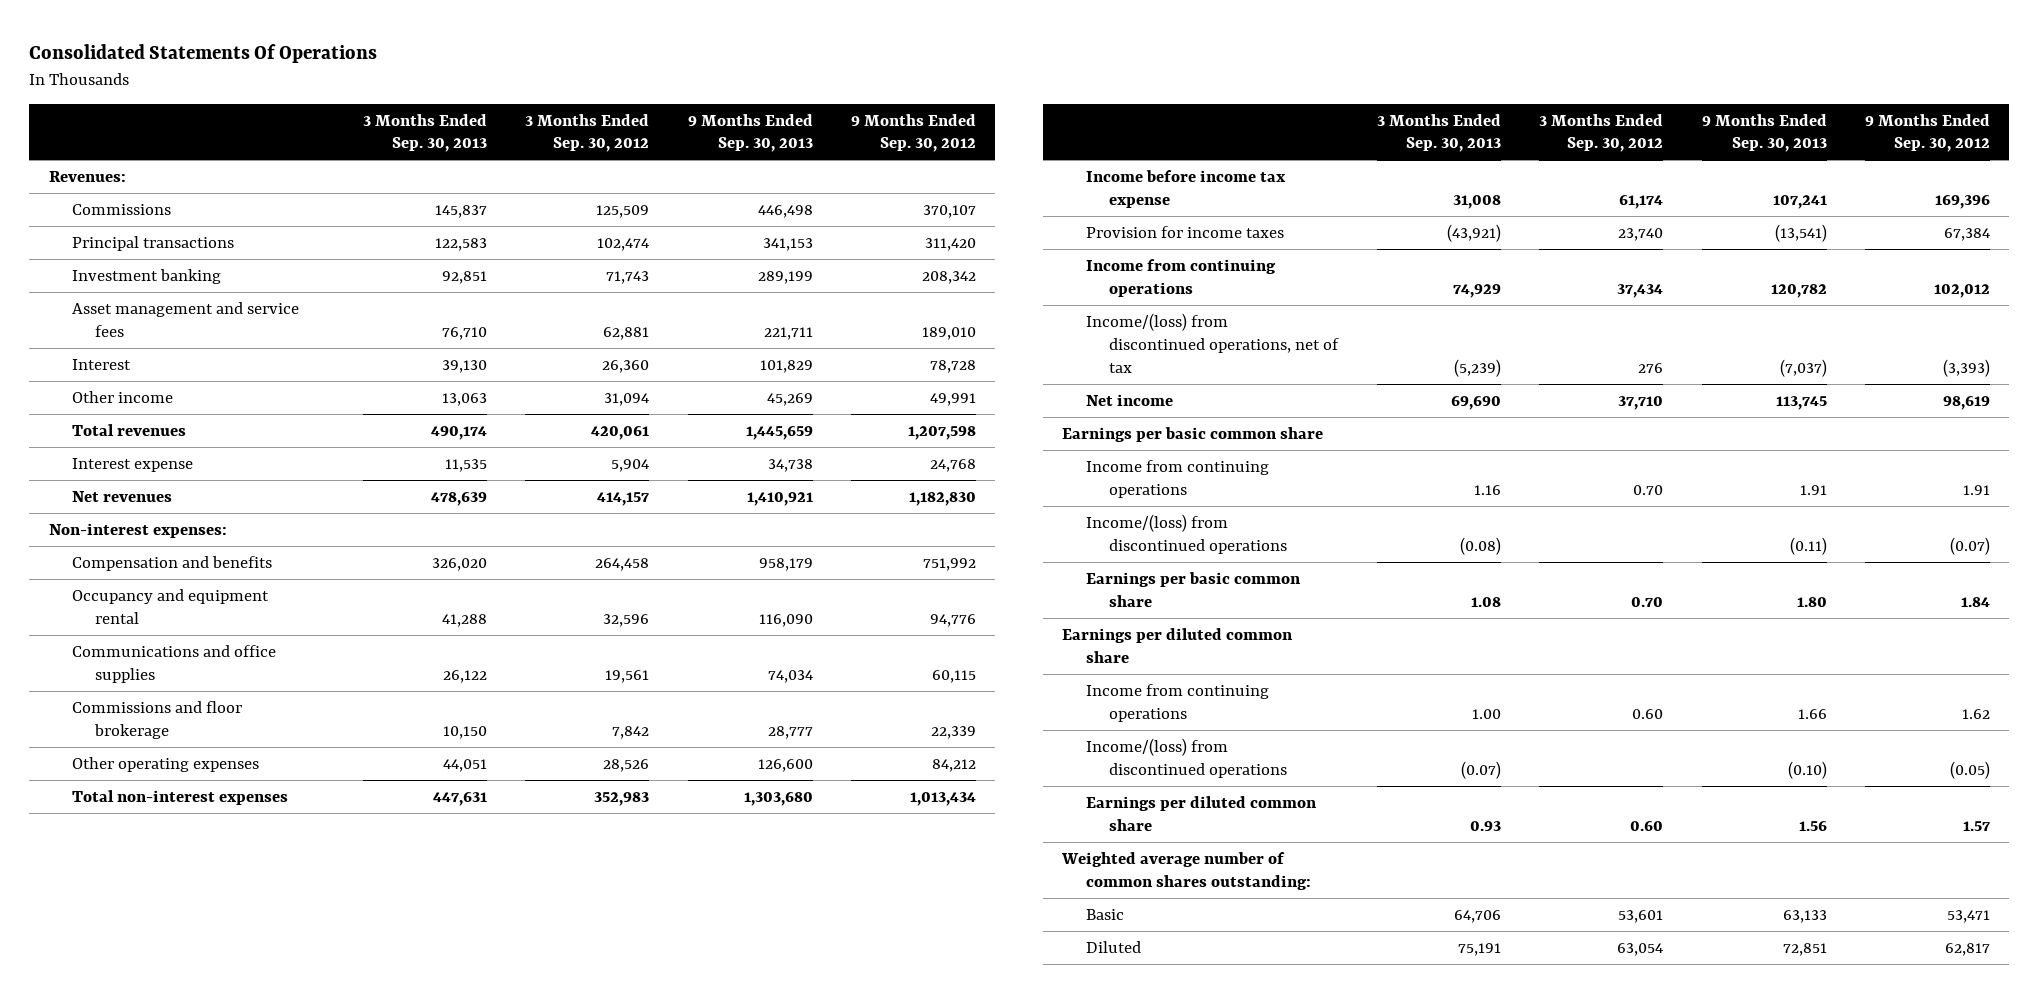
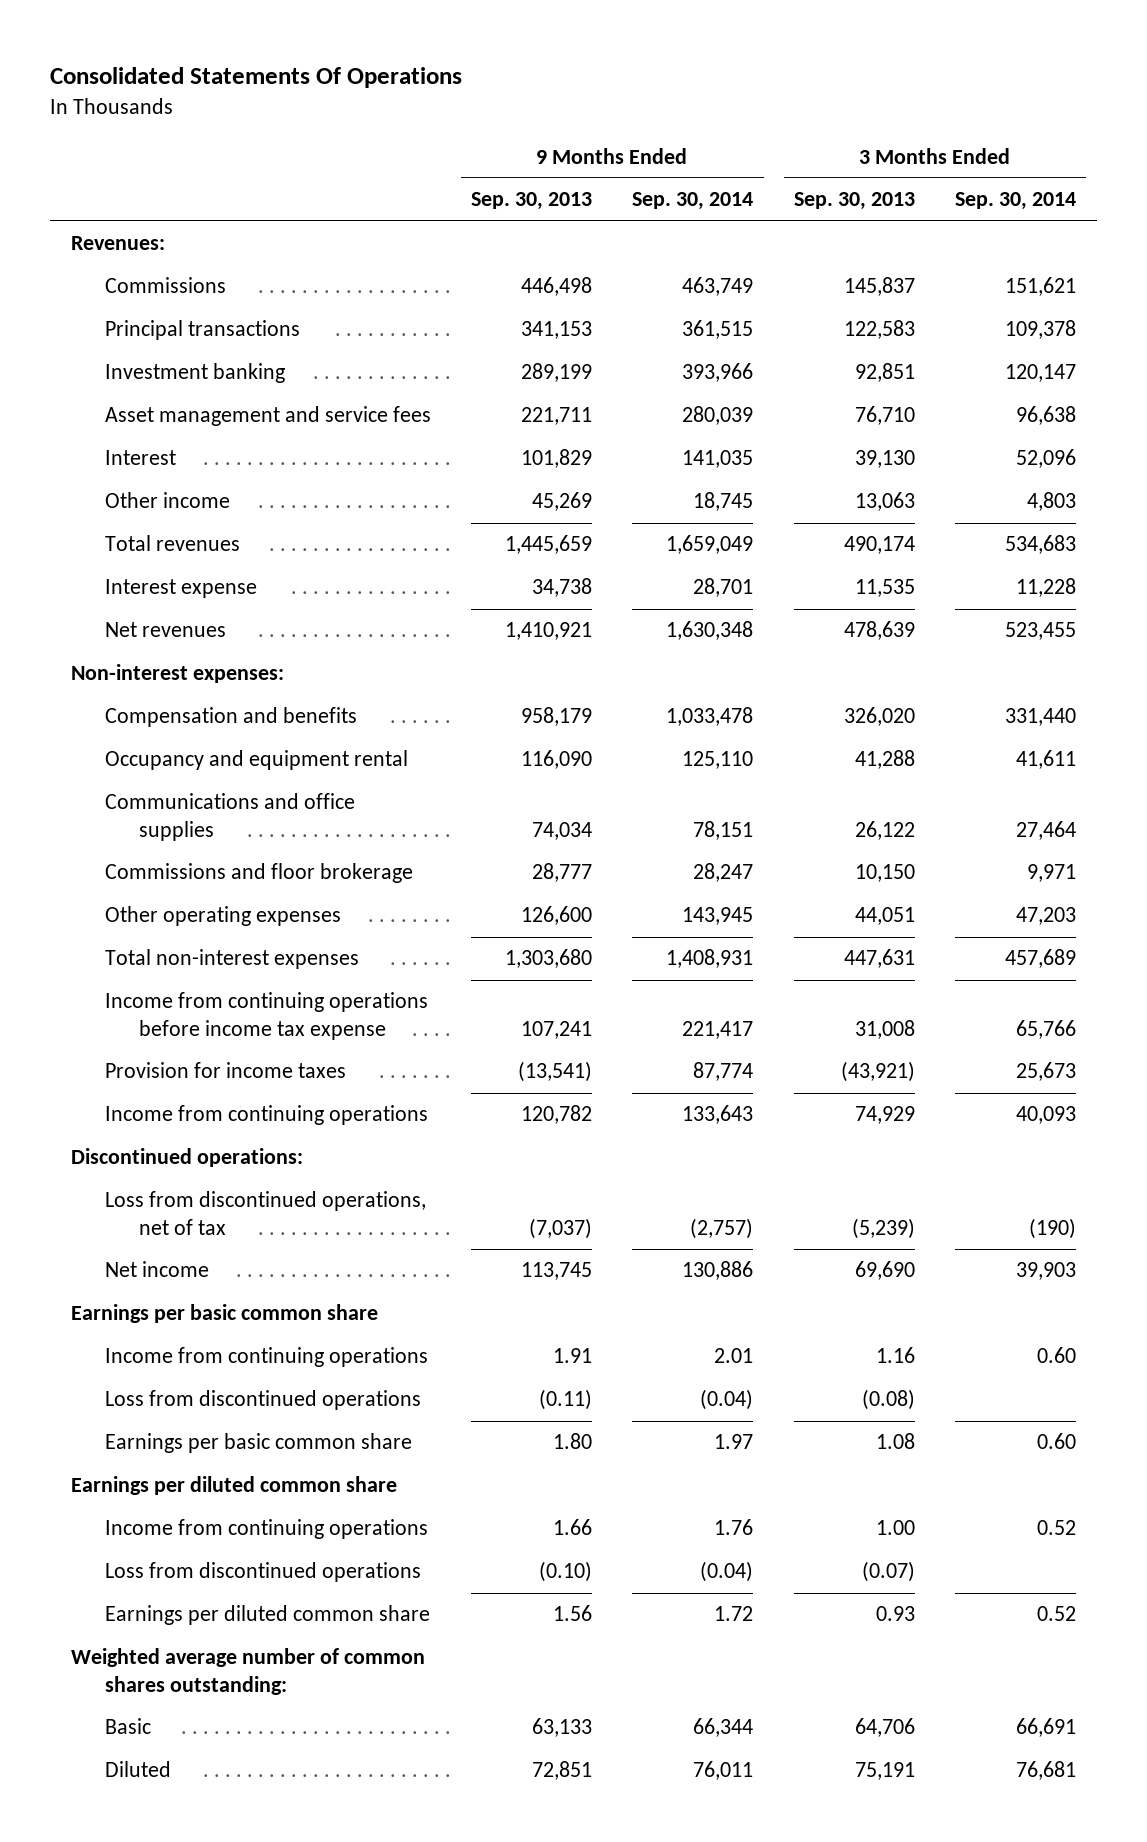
[525,113,650,153] 3 Months Ended Sep. 30, 2012 -> none
[851,113,977,153] 9 Months Ended Sep. 30, 2012 -> none
none -> [632,192,754,211] Sep. 30, 2014
none -> [955,192,1077,211] Sep. 30, 2014
[1085,169,1286,208] Income before income tax expense -> [104,992,428,1040] Income from continuing operations before income tax expense
none -> [70,1148,303,1168] Discontinued operations:
[1085,312,1340,373] Income/(loss) from discontinued operations, net of tax -> [104,1191,426,1235] Loss from discontinued operations, net of tax
[1085,513,1288,554] Income/(loss) from discontinued operations -> [104,1390,421,1411] Loss from discontinued operations
[1085,737,1288,778] Income/(loss) from discontinued operations -> [104,1562,421,1583] Loss from discontinued operations

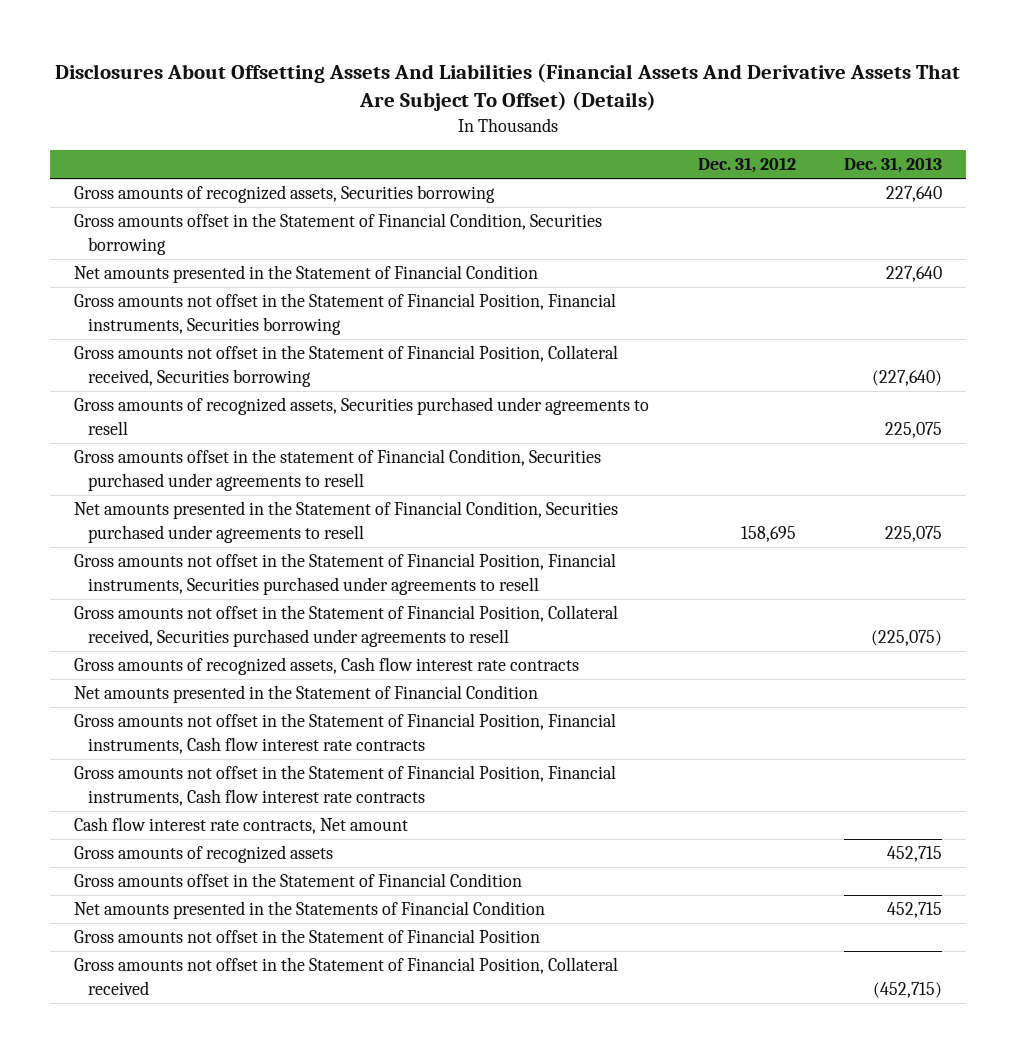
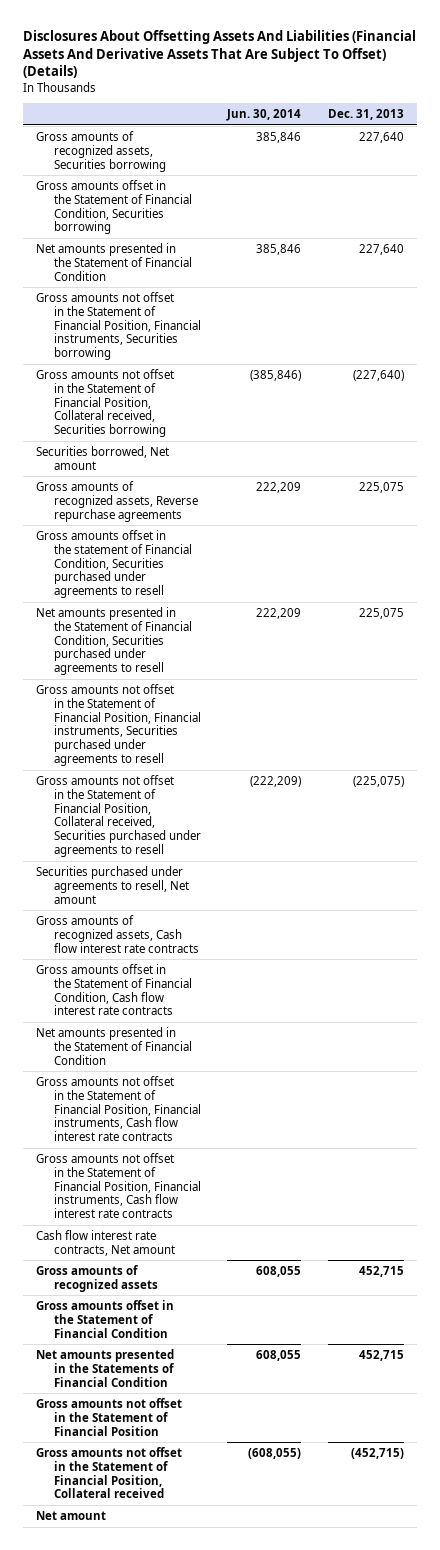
[697,157,796,174] Dec. 31, 2012 -> none
none -> [226,108,302,121] Jun. 30, 2014
none -> [36,445,170,470] Securities borrowed, Net amount
[74,397,650,435] Gross amounts of recognized assets, Securities purchased under agreements to resell -> [36,480,198,522] Gross amounts of recognized assets, Reverse repurchase agreements
none -> [36,865,189,904] Securities purchased under agreements to resell, Net amount
none -> [36,963,192,1016] Gross amounts offset in the Statement of Financial Condition, Cash flow interest rate contracts
none -> [36,1510,107,1520] Net amount

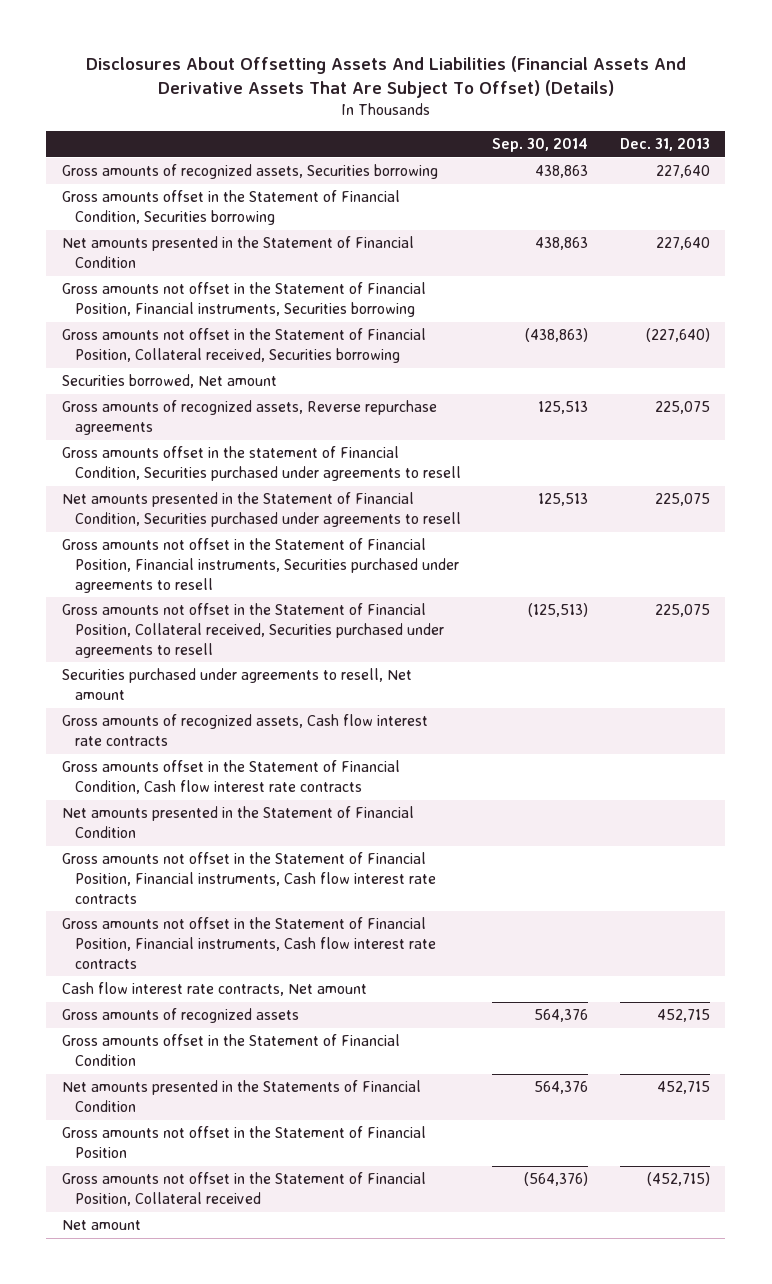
[226,108,302,121] Jun. 30, 2014 -> none
none -> [492,138,589,153] Sep. 30, 2014
[352,775,404,787] (225,075) -> [654,604,710,618] 225,075

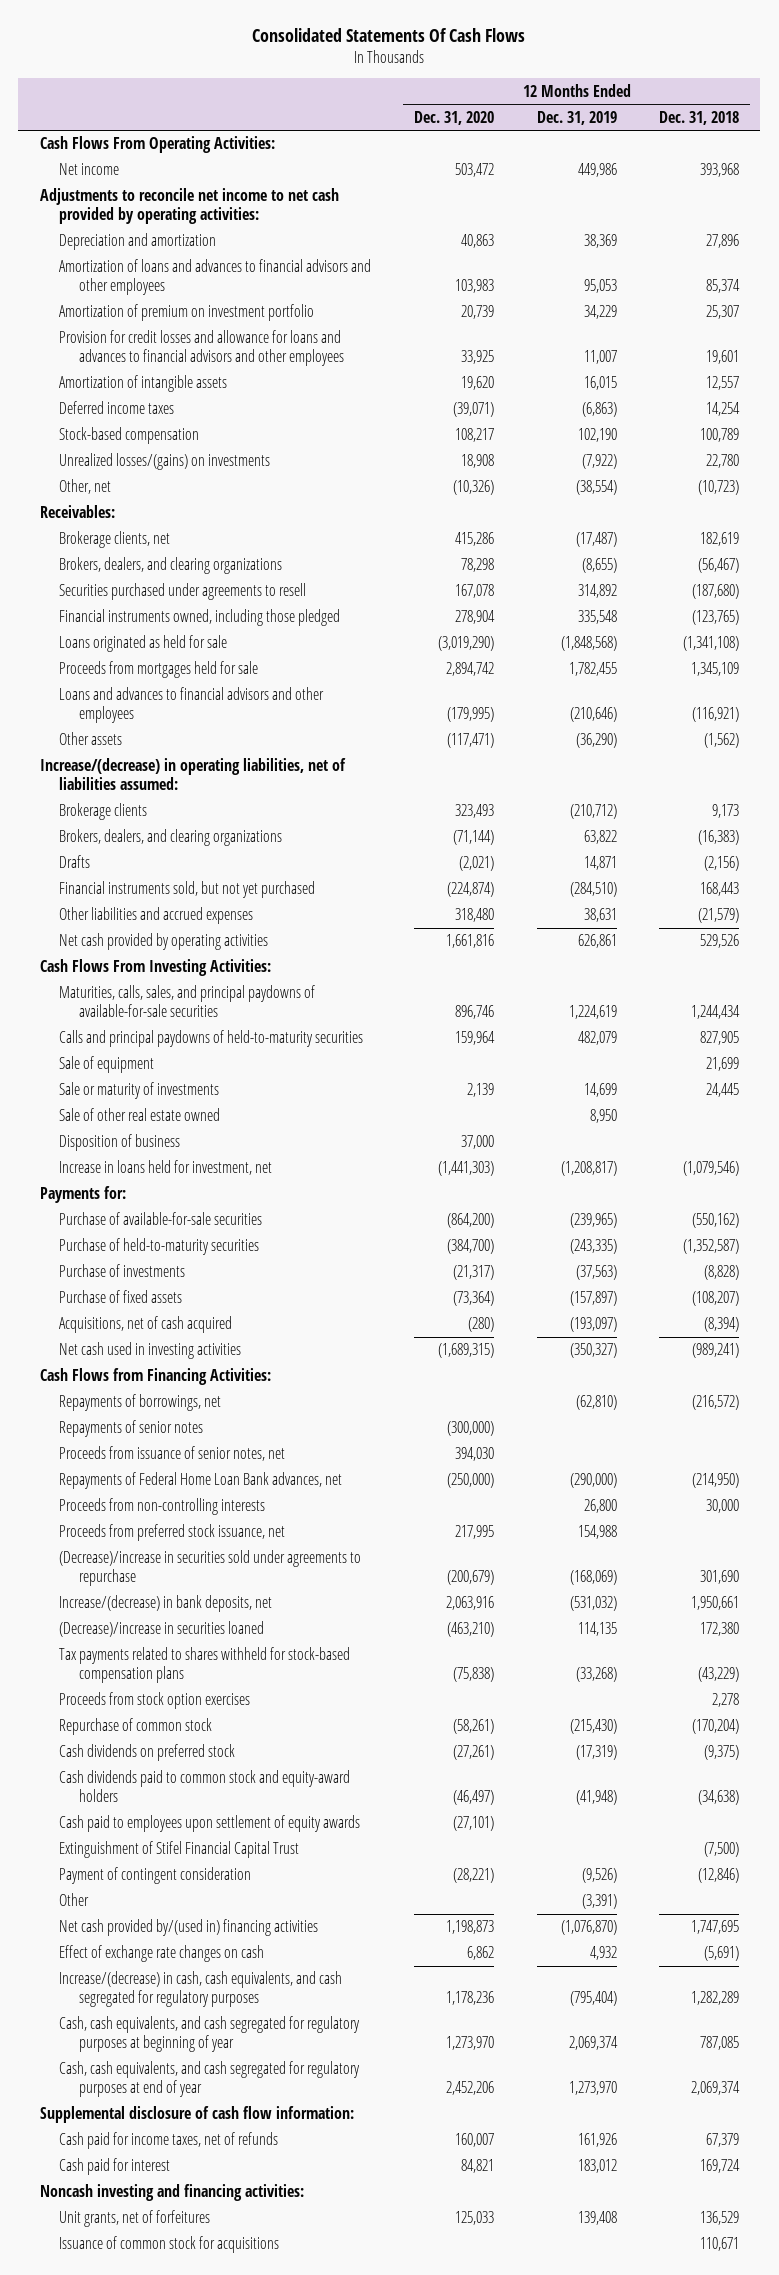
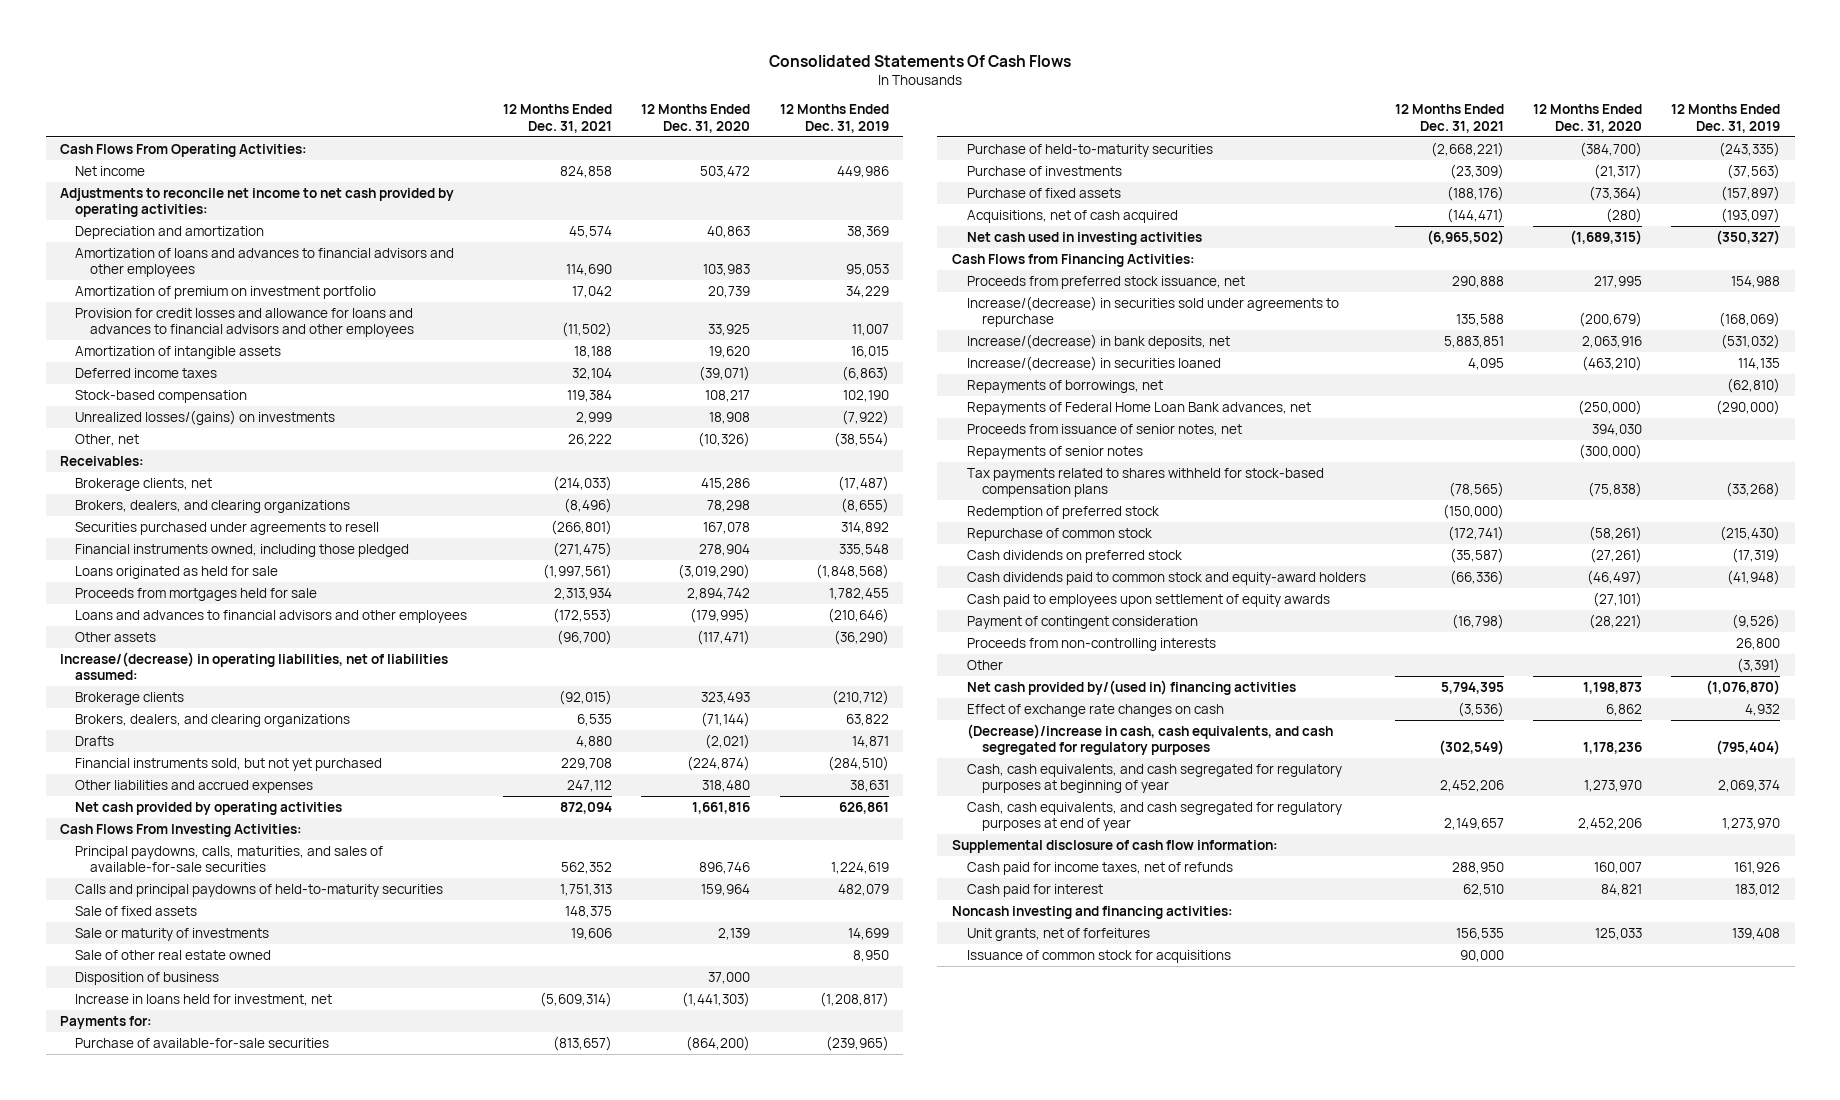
[659,110,740,125] Dec. 31, 2018 -> none
none -> [503,104,613,133] 12 Months Ended Dec. 31, 2021
[59,985,316,1018] Maturities, calls, sales, and principal paydowns of available-for-sale securities -> [75,845,384,873] Principal paydowns, calls, maturities, and sales of available-for-sale securities
[59,1056,155,1074] Sale of equipment -> none
none -> [75,905,198,916] Sale of fixed assets
[59,1550,362,1587] (Decrease)/increase in securities sold under agreements to repurchase -> [966,295,1339,328] Increase/(decrease) in securities sold under agreements to repurchase
[59,1621,265,1638] (Decrease)/increase in securities loaned -> [966,355,1221,371] Increase/(decrease) in securities loaned
[59,1394,222,1412] Repayments of borrowings, net -> [966,379,1163,393] Repayments of borrowings, net
[59,1472,343,1490] Repayments of Federal Home Loan Bank advances, net -> [966,401,1311,415] Repayments of Federal Home Loan Bank advances, net
[59,1446,286,1462] Proceeds from issuance of senior notes, net -> [966,423,1242,436] Proceeds from issuance of senior notes, net
[59,1420,204,1438] Repayments of senior notes -> [966,445,1143,459] Repayments of senior notes
[59,1692,251,1710] Proceeds from stock option exercises -> none
none -> [966,505,1159,519] Redemption of preferred stock
[59,1841,300,1859] Extinguishment of Stifel Financial Capital Trust -> none
[59,1498,266,1516] Proceeds from non-controlling interests -> [966,637,1216,651] Proceeds from non-controlling interests
[59,1971,343,2008] Increase/(decrease) in cash, cash equivalents, and cash segregated for regulatory purposes -> [966,723,1333,756] (Decrease)/increase in cash, cash equivalents, and cash segregated for regulatory purposes

